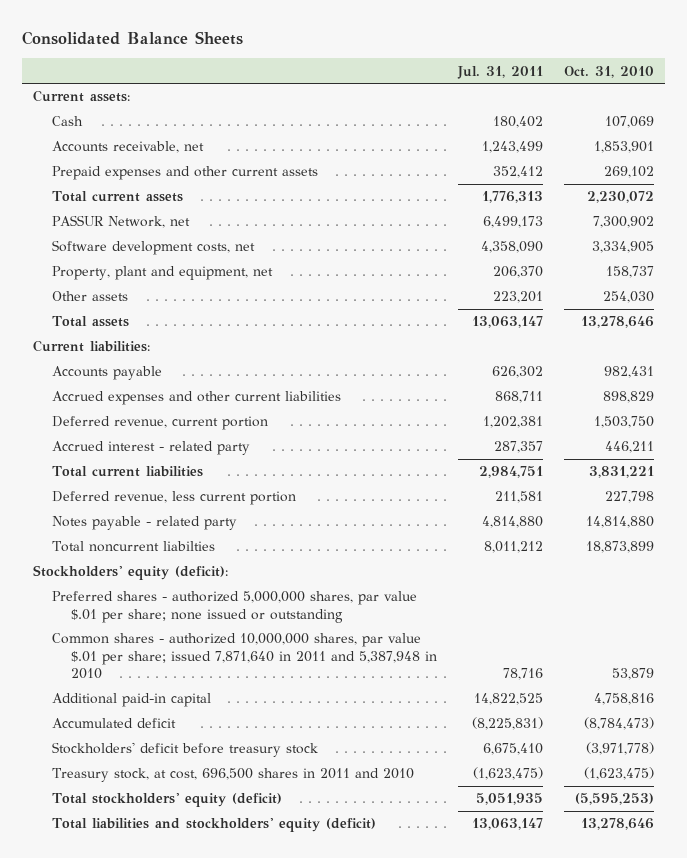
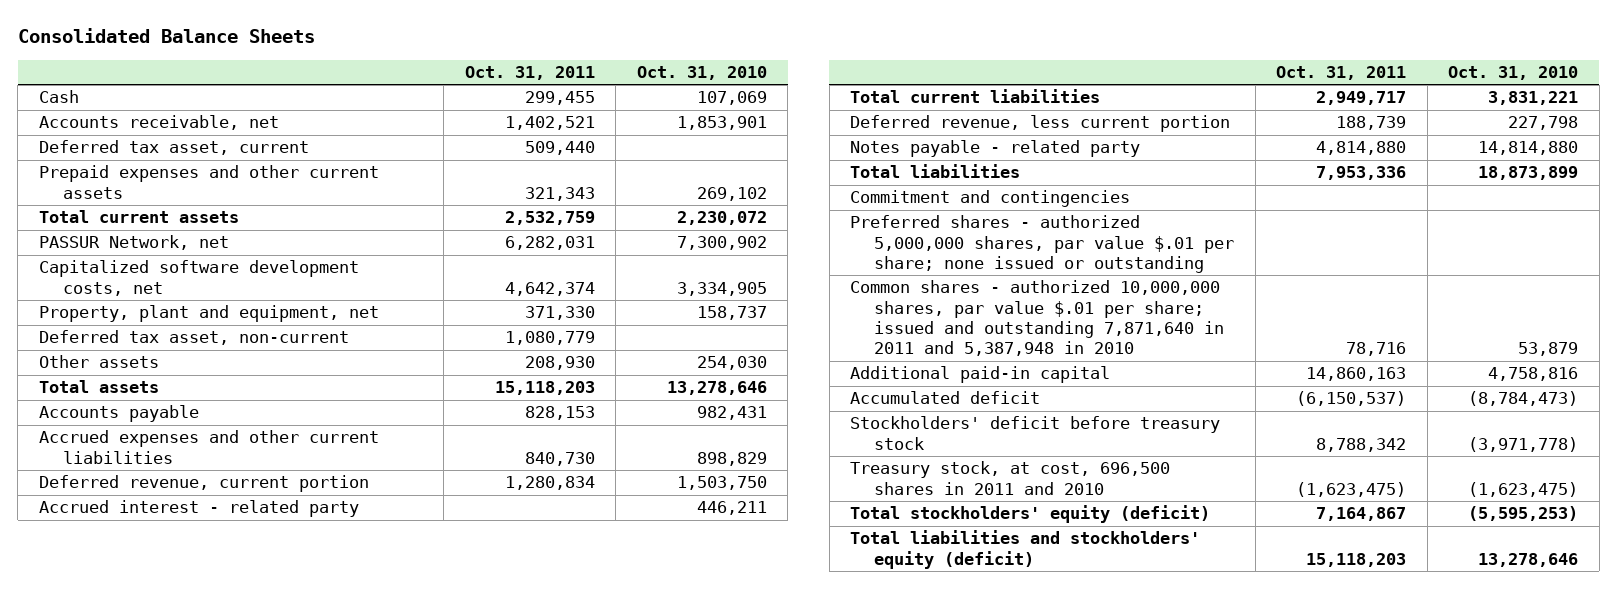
[456,65,543,79] Jul. 31, 2011 -> none
none -> [464,65,595,80] Oct. 31, 2011
[32,90,130,103] Current assets: -> none
none -> [38,140,309,156] Deferred tax asset, current
[51,240,255,256] Software development costs, net -> [38,260,359,296] Capitalized software development costs, net
none -> [38,330,349,346] Deferred tax asset, non-current
[32,340,150,353] Current liabilities: -> none
[32,565,228,581] Stockholders' equity (deficit): -> none
[51,541,215,553] Total noncurrent liabilties -> [850,164,1021,179] Total liabilities
none -> [850,190,1131,208] Commitment and contingencies
[51,633,437,680] Common shares - authorized 10,000,000 shares, par value $.01 per share; issued 7,871,640 in 2011 and 5,387,948 in 2010 -> [850,280,1225,357] Common shares - authorized 10,000,000 shares, par value $.01 per share; issued and outstanding 7,871,640 in 2011 and 5,387,948 in 2010

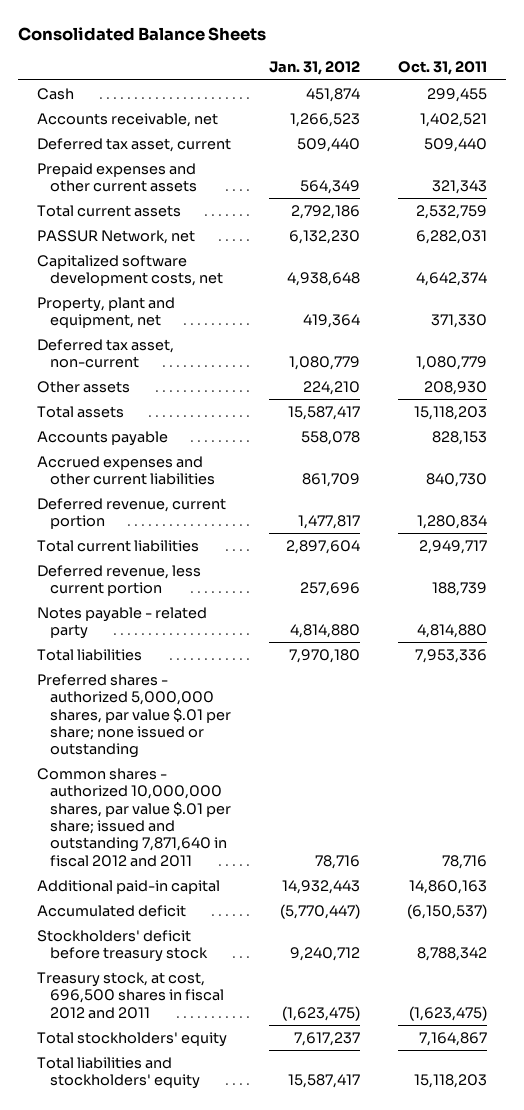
[636,65,767,80] Oct. 31, 2010 -> none
none -> [269,61,361,76] Jan. 31, 2012
[38,500,359,518] Accrued interest - related party -> none
[850,190,1131,208] Commitment and contingencies -> none
[850,280,1225,357] Common shares - authorized 10,000,000 shares, par value $.01 per share; issued and outstanding 7,871,640 in 2011 and 5,387,948 in 2010 -> [36,767,231,867] Common shares - authorized 10,000,000 shares, par value $.01 per share; issued and outstanding 7,871,640 in fiscal 2012 and 2011
[850,461,1171,495] Treasury stock, at cost, 696,500 shares in 2011 and 2010 -> [36,971,224,1019] Treasury stock, at cost, 696,500 shares in fiscal 2012 and 2011
[850,505,1211,524] Total stockholders' equity (deficit) -> [36,1031,227,1047] Total stockholders' equity
[850,530,1201,569] Total liabilities and stockholders' equity (deficit) -> [36,1056,200,1090] Total liabilities and stockholders' equity

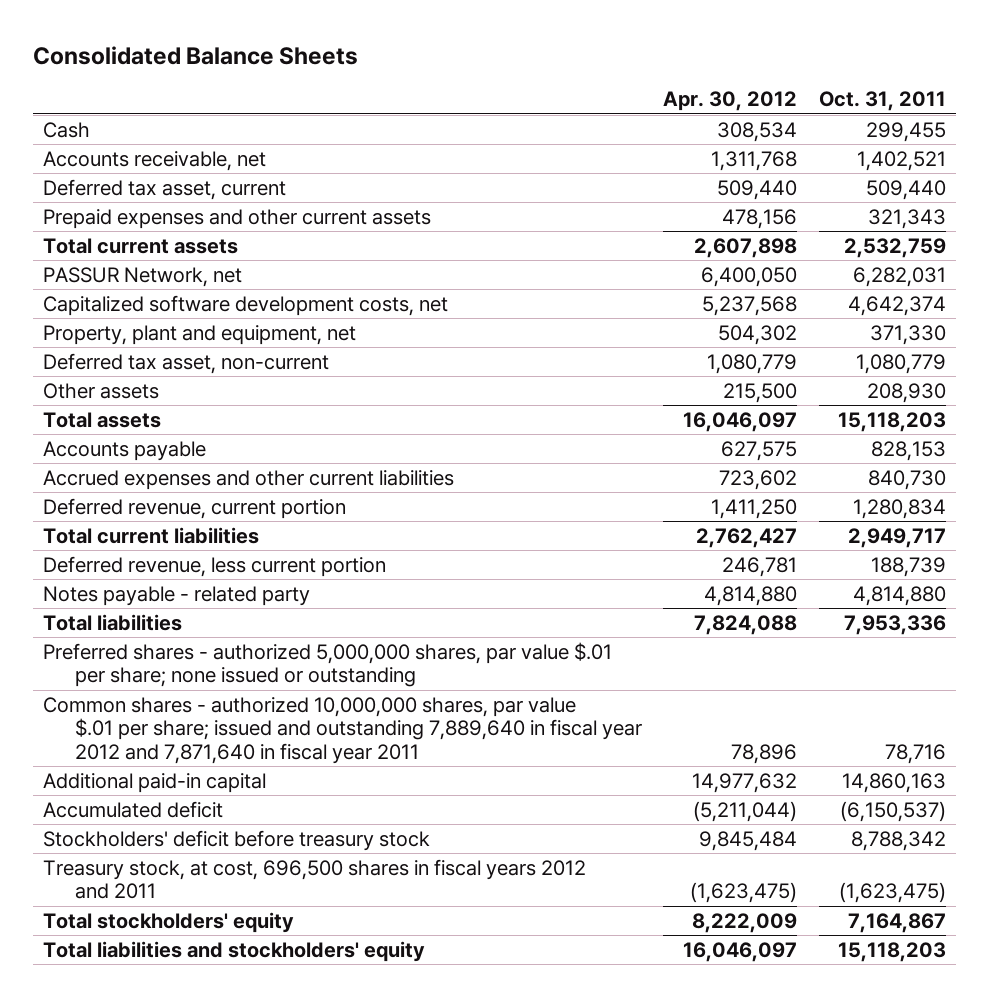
[269,61,361,76] Jan. 31, 2012 -> none
none -> [663,91,798,112] Apr. 30, 2012
[36,767,231,867] Common shares - authorized 10,000,000 shares, par value $.01 per share; issued and outstanding 7,871,640 in fiscal 2012 and 2011 -> [43,696,643,764] Common shares - authorized 10,000,000 shares, par value $.01 per share; issued and outstanding 7,889,640 in fiscal year 2012 and 7,871,640 in fiscal year 2011
[36,971,224,1019] Treasury stock, at cost, 696,500 shares in fiscal 2012 and 2011 -> [43,858,587,900] Treasury stock, at cost, 696,500 shares in fiscal years 2012 and 2011

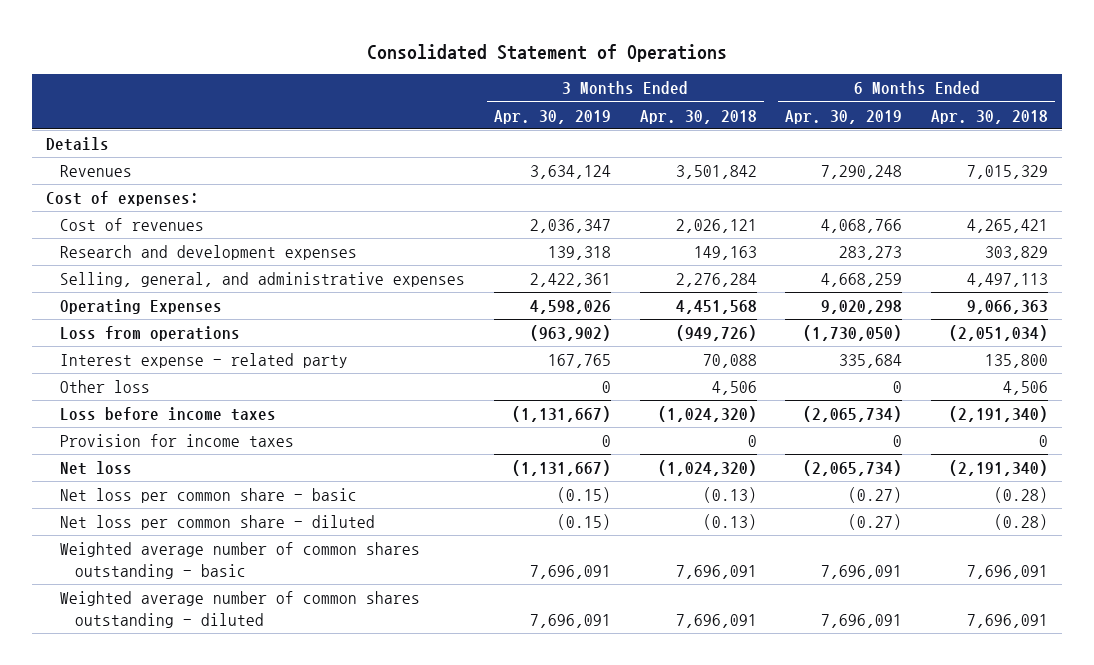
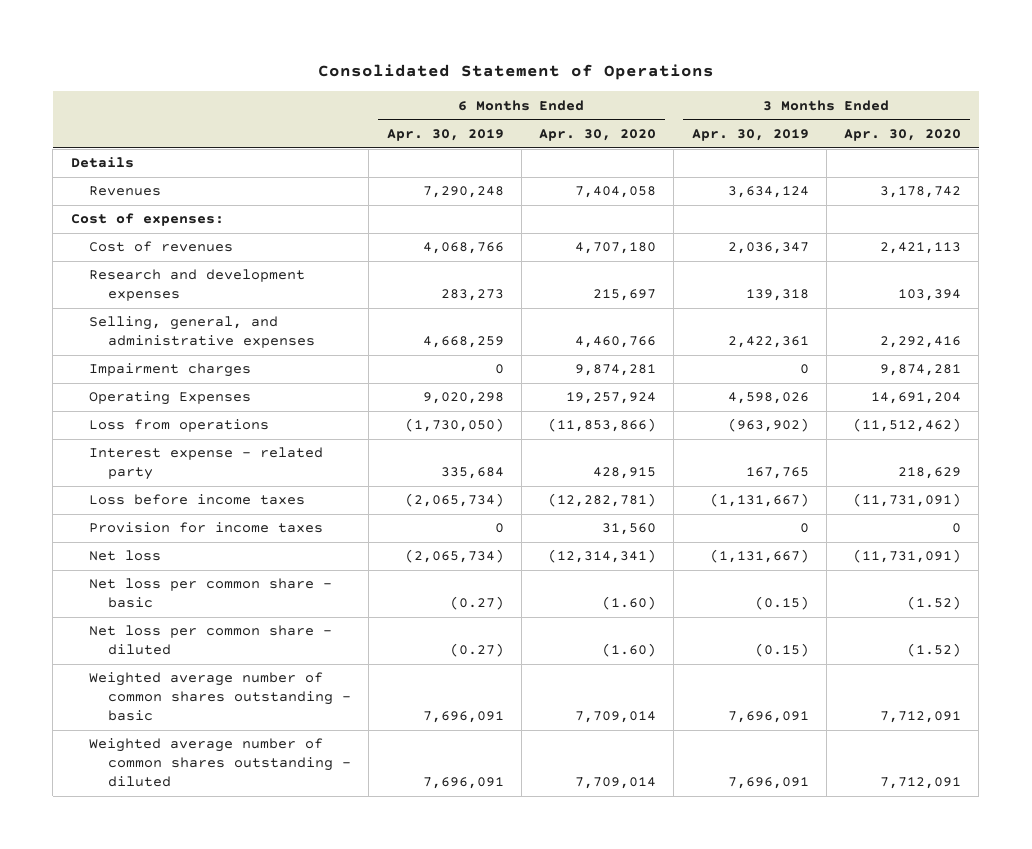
[639,109,757,124] Apr. 30, 2018 -> none
[931,109,1049,124] Apr. 30, 2018 -> none
none -> [539,129,657,142] Apr. 30, 2020
none -> [843,129,961,142] Apr. 30, 2020
none -> [89,363,252,378] Impairment charges
[60,379,151,393] Other loss -> none

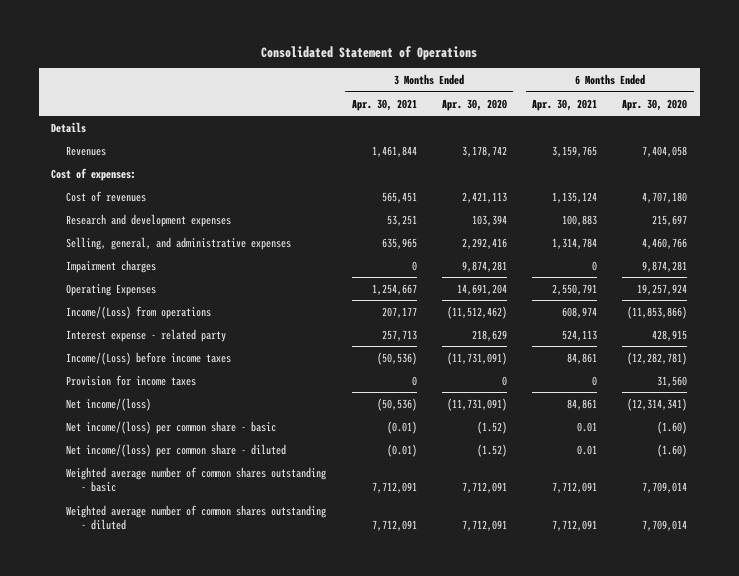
[386,129,504,142] Apr. 30, 2019 -> none
[691,129,809,142] Apr. 30, 2019 -> none
none -> [351,98,417,111] Apr. 30, 2021
none -> [532,98,598,111] Apr. 30, 2021
[89,419,270,433] Loss from operations -> [66,305,212,319] Income/(Loss) from operations
[89,494,306,506] Loss before income taxes -> [66,351,232,365] Income/(Loss) before income taxes
[89,550,162,562] Net loss -> [66,397,152,411] Net income/(loss)
[89,578,333,609] Net loss per common share - basic -> [66,420,277,434] Net income/(loss) per common share - basic
[89,625,333,656] Net loss per common share - diluted -> [66,443,287,457] Net income/(loss) per common share - diluted

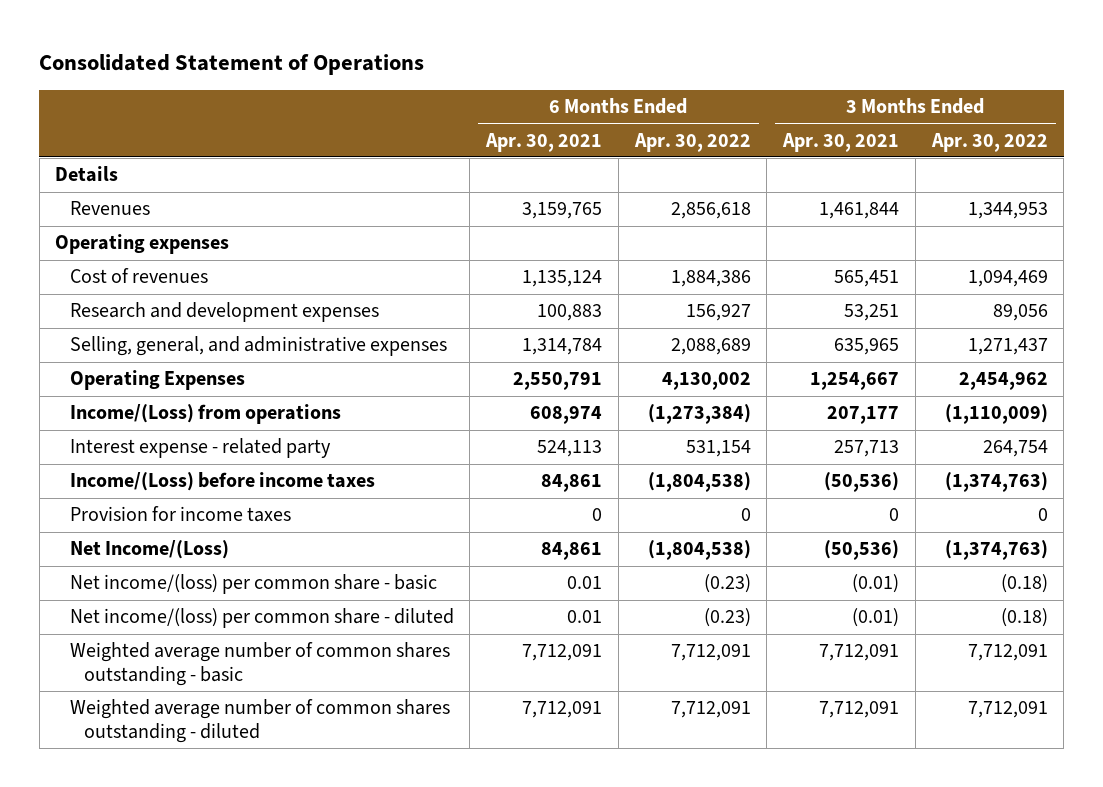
[441,98,507,111] Apr. 30, 2020 -> none
[622,98,688,111] Apr. 30, 2020 -> none
none -> [633,132,751,152] Apr. 30, 2022
none -> [930,132,1048,152] Apr. 30, 2022
[51,167,137,181] Cost of expenses: -> [55,234,230,255] Operating expenses
[66,259,157,273] Impairment charges -> none
[66,397,152,411] Net income/(loss) -> [69,540,229,560] Net Income/(Loss)

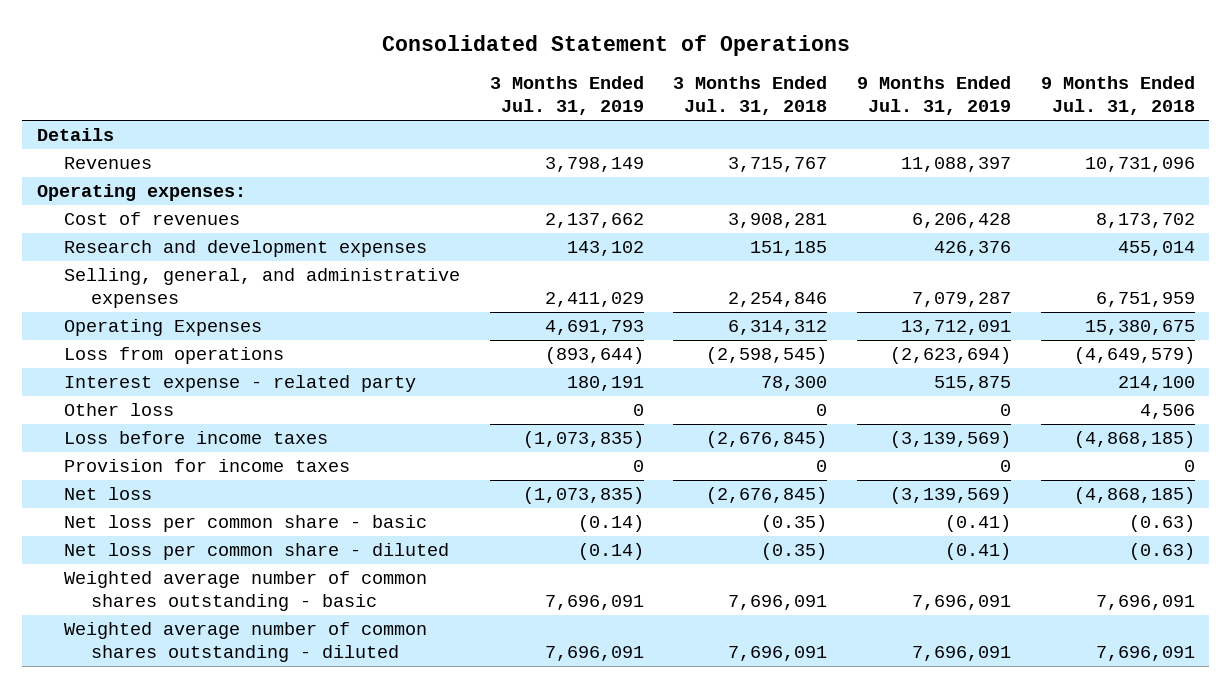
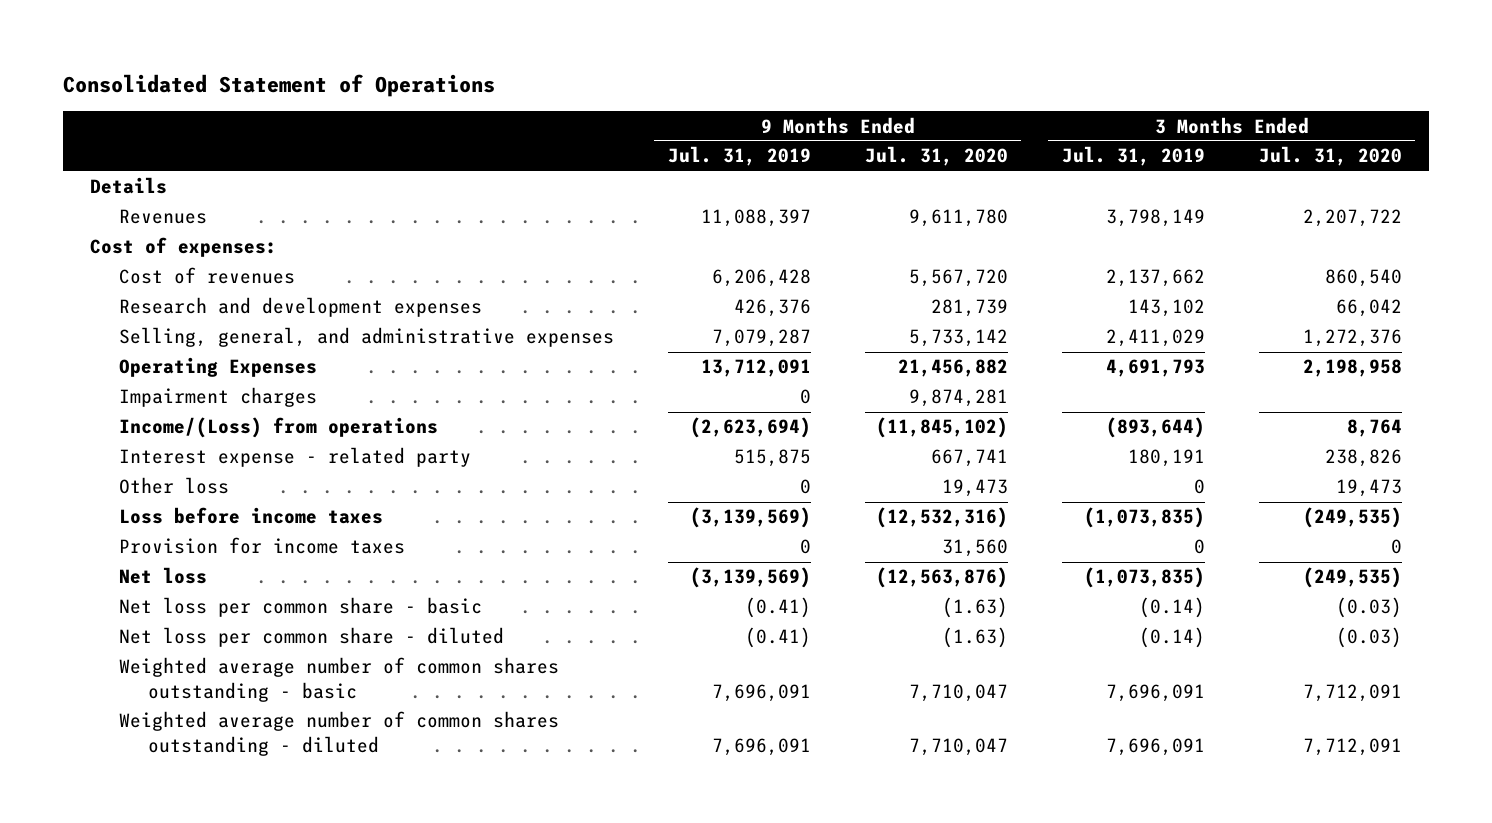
[673,76,828,116] 3 Months Ended Jul. 31, 2018 -> none
[1040,76,1195,116] 9 Months Ended Jul. 31, 2018 -> none
none -> [864,146,1008,167] Jul. 31, 2020
none -> [1258,146,1402,167] Jul. 31, 2020
[36,183,246,201] Operating expenses: -> [90,237,278,258] Cost of expenses:
none -> [119,387,318,408] Impairment charges
[63,346,284,364] Loss from operations -> [119,417,439,439] Income/(Loss) from operations

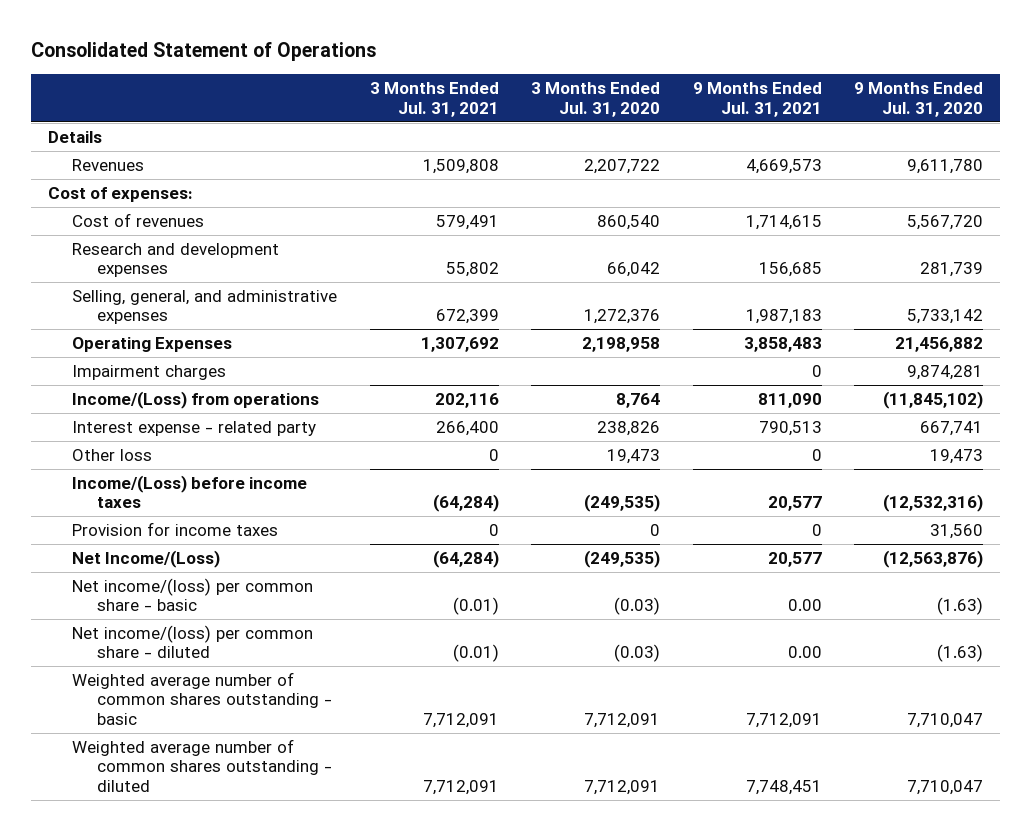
[667,146,811,167] Jul. 31, 2019 -> none
[1061,146,1205,167] Jul. 31, 2019 -> none
none -> [369,82,499,117] 3 Months Ended Jul. 31, 2021
none -> [692,82,822,117] 9 Months Ended Jul. 31, 2021
[119,507,384,525] Loss before income taxes -> [72,474,308,509] Income/(Loss) before income taxes
[119,567,208,585] Net loss -> [72,549,221,568] Net Income/(Loss)
[119,597,483,618] Net loss per common share - basic -> [72,577,314,612] Net income/(loss) per common share - basic
[119,627,505,648] Net loss per common share - diluted -> [72,624,314,659] Net income/(loss) per common share - diluted

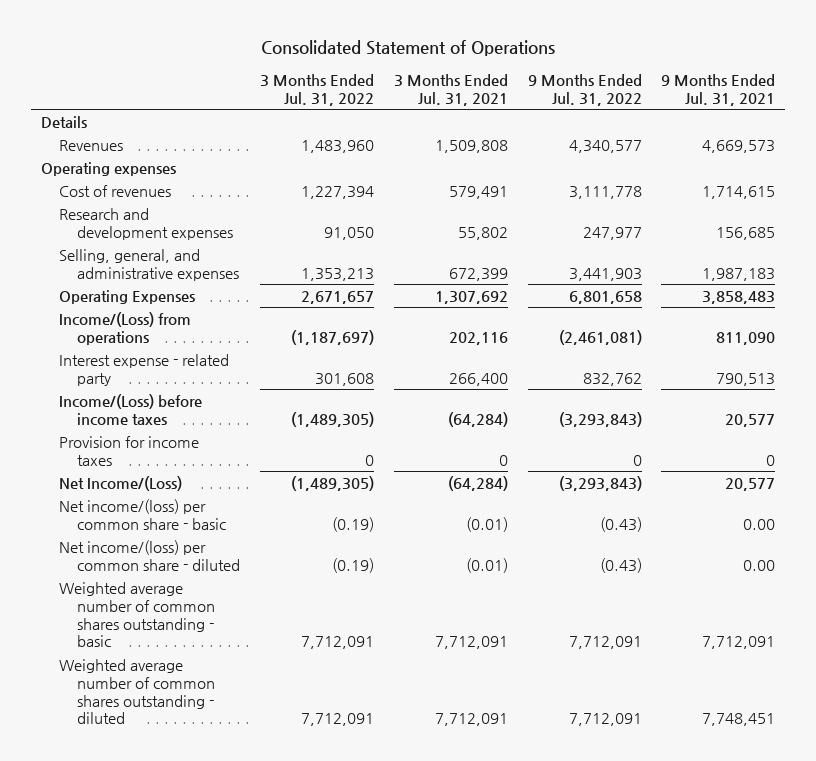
[531,82,661,117] 3 Months Ended Jul. 31, 2020 -> none
[854,82,984,117] 9 Months Ended Jul. 31, 2020 -> none
none -> [259,73,374,106] 3 Months Ended Jul. 31, 2022
none -> [527,73,642,106] 9 Months Ended Jul. 31, 2022
[47,186,193,202] Cost of expenses: -> [40,161,176,176] Operating expenses
[72,364,227,380] Impairment charges -> none
[72,448,153,461] Other loss -> none

